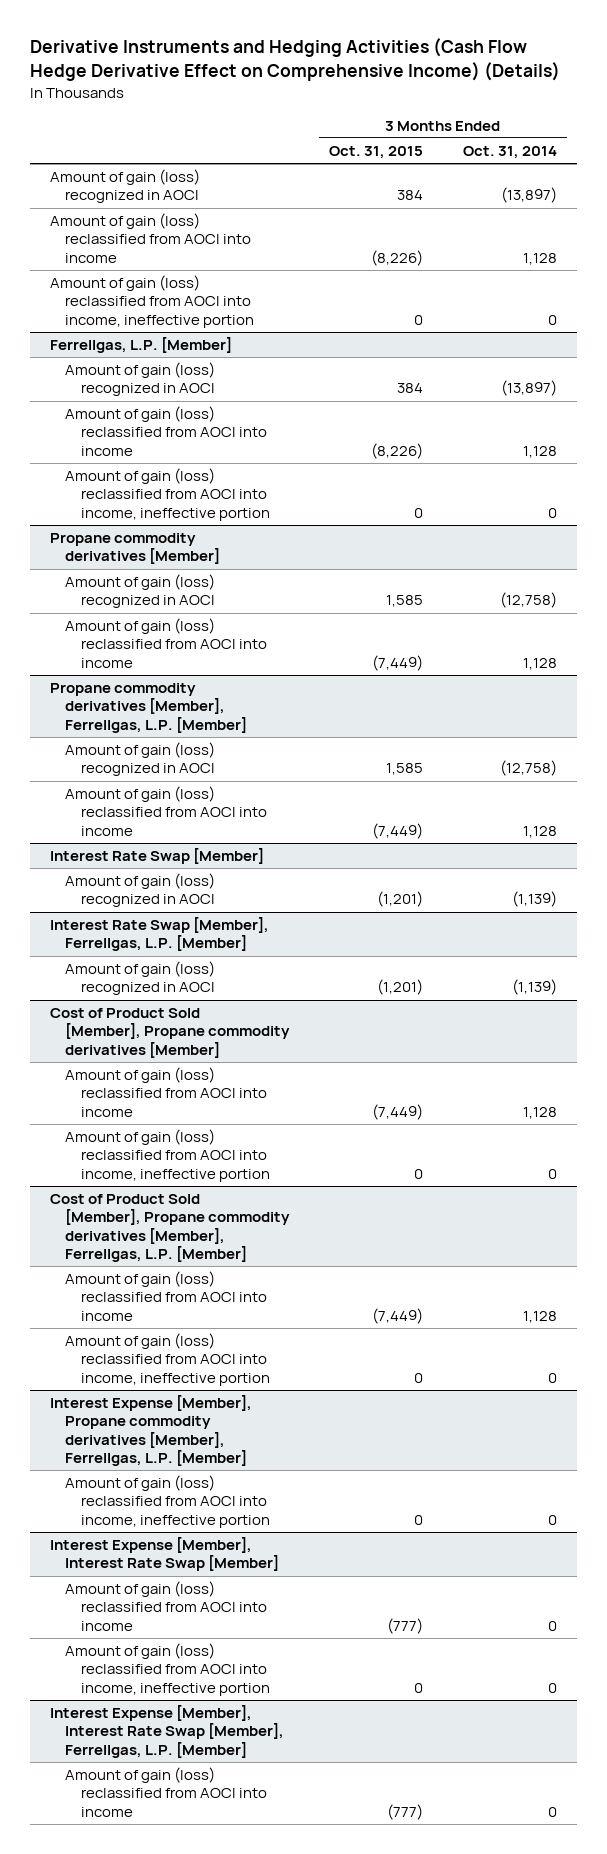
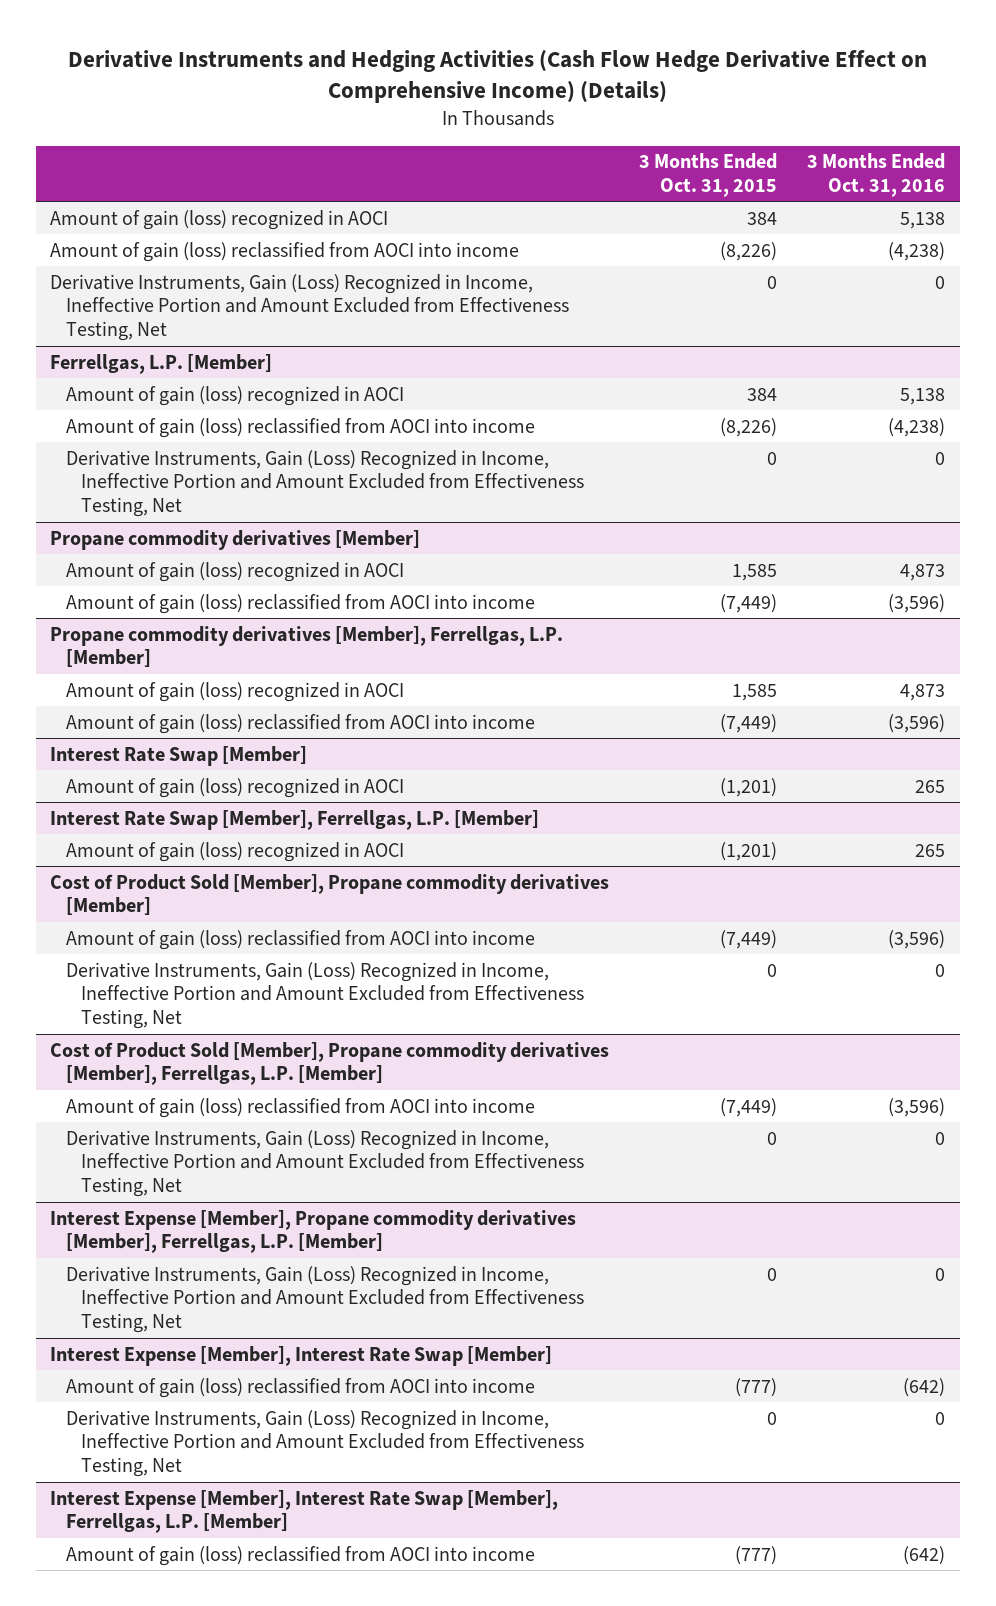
[463,146,558,160] Oct. 31, 2014 -> none
none -> [807,153,946,198] 3 Months Ended Oct. 31, 2016
[49,275,255,328] Amount of gain (loss) reclassified from AOCI into income, ineffective portion -> [50,273,569,342] Derivative Instruments, Gain (Loss) Recognized in Income, Ineffective Portion and Amount Excluded from Effectiveness Testing, Net
[65,468,270,521] Amount of gain (loss) reclassified from AOCI into income, ineffective portion -> [65,449,584,518] Derivative Instruments, Gain (Loss) Recognized in Income, Ineffective Portion and Amount Excluded from Effectiveness Testing, Net
[65,1129,270,1182] Amount of gain (loss) reclassified from AOCI into income, ineffective portion -> [65,961,584,1030] Derivative Instruments, Gain (Loss) Recognized in Income, Ineffective Portion and Amount Excluded from Effectiveness Testing, Net
[65,1333,270,1386] Amount of gain (loss) reclassified from AOCI into income, ineffective portion -> [65,1129,584,1198] Derivative Instruments, Gain (Loss) Recognized in Income, Ineffective Portion and Amount Excluded from Effectiveness Testing, Net
[65,1475,270,1528] Amount of gain (loss) reclassified from AOCI into income, ineffective portion -> [65,1265,584,1334] Derivative Instruments, Gain (Loss) Recognized in Income, Ineffective Portion and Amount Excluded from Effectiveness Testing, Net
[65,1643,270,1696] Amount of gain (loss) reclassified from AOCI into income, ineffective portion -> [65,1409,584,1478] Derivative Instruments, Gain (Loss) Recognized in Income, Ineffective Portion and Amount Excluded from Effectiveness Testing, Net

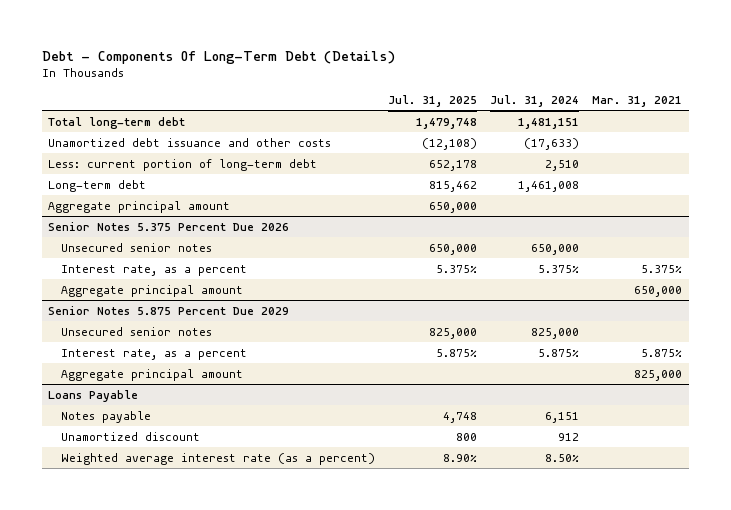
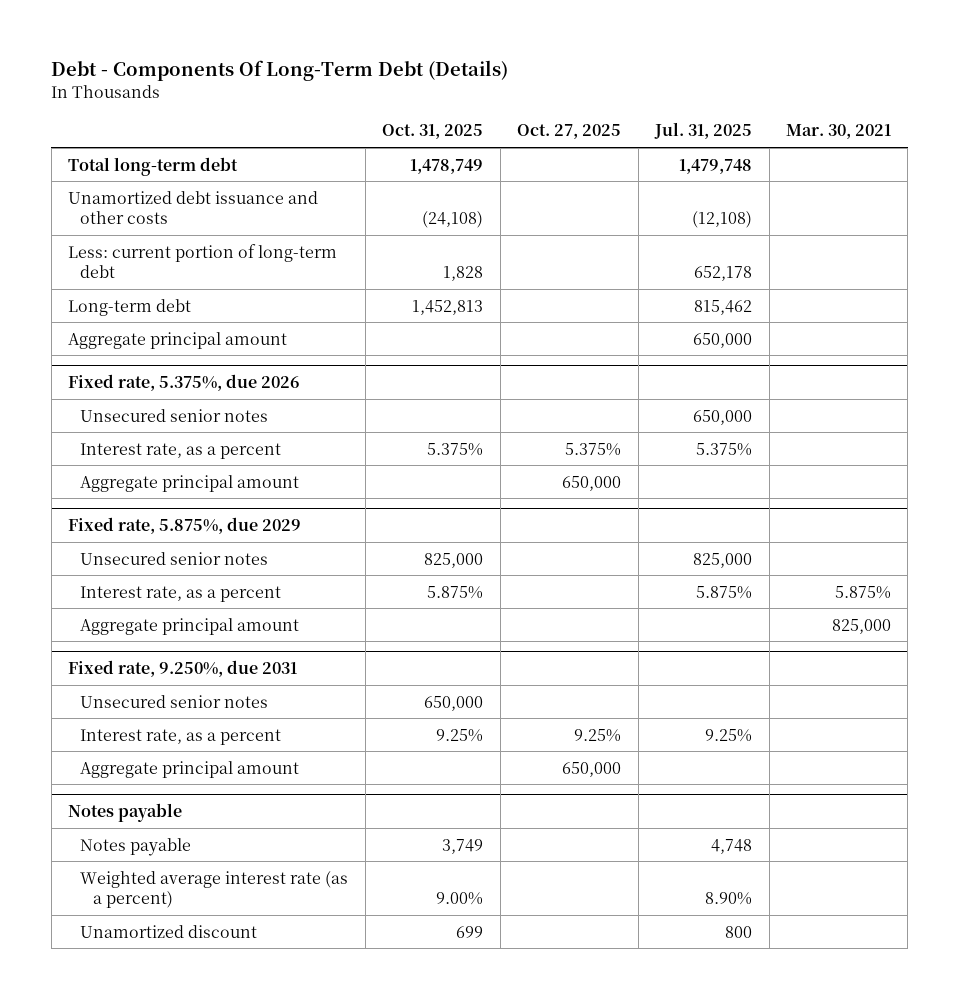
[490,95,580,108] Jul. 31, 2024 -> none
[592,96,683,108] Mar. 31, 2021 -> none
none -> [382,124,484,140] Oct. 31, 2025
none -> [517,124,622,140] Oct. 27, 2025
none -> [785,124,891,140] Mar. 30, 2021
[48,221,290,231] Senior Notes 5.375 Percent Due 2026 -> [68,373,301,391] Fixed rate, 5.375%, due 2026
[48,305,290,315] Senior Notes 5.875 Percent Due 2029 -> [68,516,302,534] Fixed rate, 5.875%, due 2029
none -> [68,659,298,677] Fixed rate, 9.250%, due 2031
none -> [80,694,269,708] Unsecured senior notes
none -> [80,728,282,745] Interest rate, as a percent
none -> [80,760,300,778] Aggregate principal amount
[48,389,139,402] Loans Payable -> [68,802,183,822] Notes payable
[61,431,201,441] Unamortized discount -> none
none -> [80,924,258,938] Unamortized discount

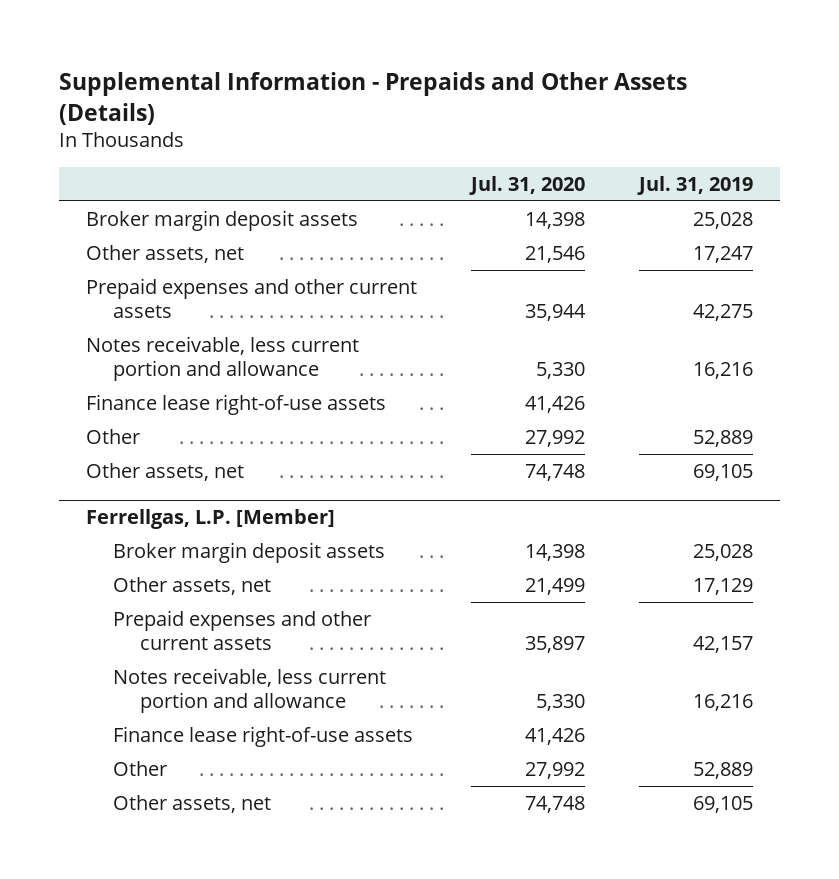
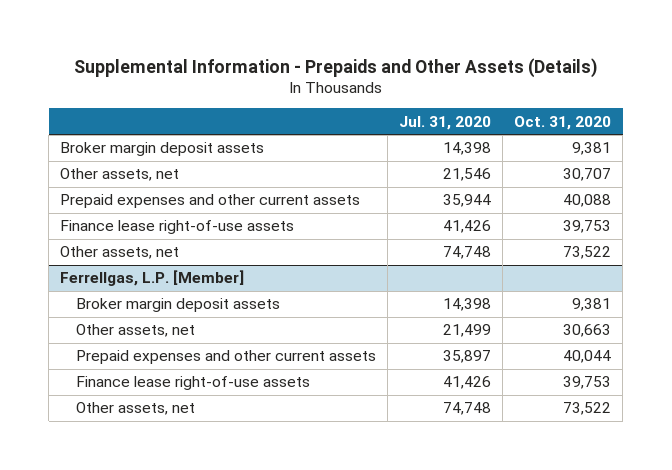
[637,175,754,195] Jul. 31, 2019 -> none
none -> [514,115,612,130] Oct. 31, 2020
[86,335,360,382] Notes receivable, less current portion and allowance -> none
[86,428,141,444] Other -> none
[112,667,386,714] Notes receivable, less current portion and allowance -> none
[112,760,167,776] Other -> none

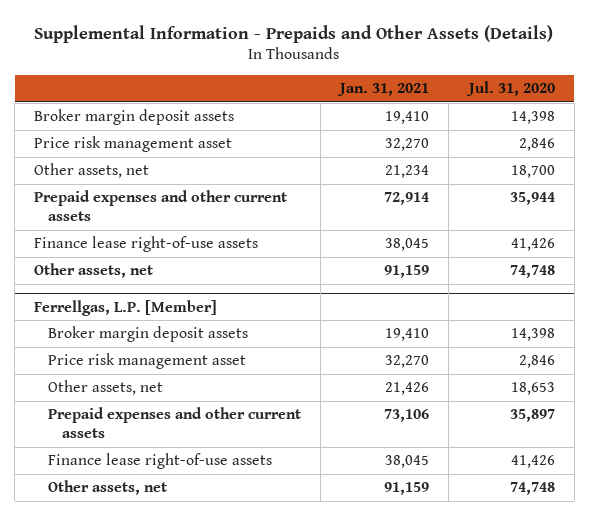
[514,115,612,130] Oct. 31, 2020 -> none
none -> [337,83,430,97] Jan. 31, 2021
none -> [34,136,233,153] Price risk management asset
[442,168,491,182] 21,546 -> [510,165,555,179] 18,700
none -> [48,353,247,370] Price risk management asset
[442,324,491,338] 21,499 -> [510,382,555,396] 18,653

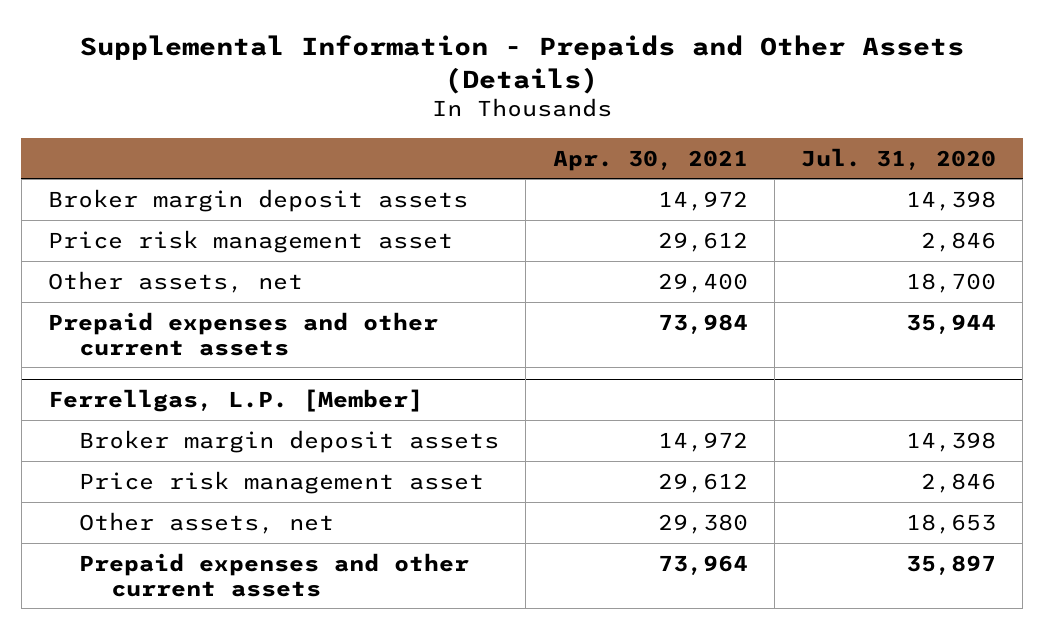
[337,83,430,97] Jan. 31, 2021 -> none
none -> [552,149,748,171] Apr. 30, 2021
[34,236,259,253] Finance lease right-of-use assets -> none
[34,263,154,279] Other assets, net -> none
[48,453,273,470] Finance lease right-of-use assets -> none
[48,480,168,496] Other assets, net -> none

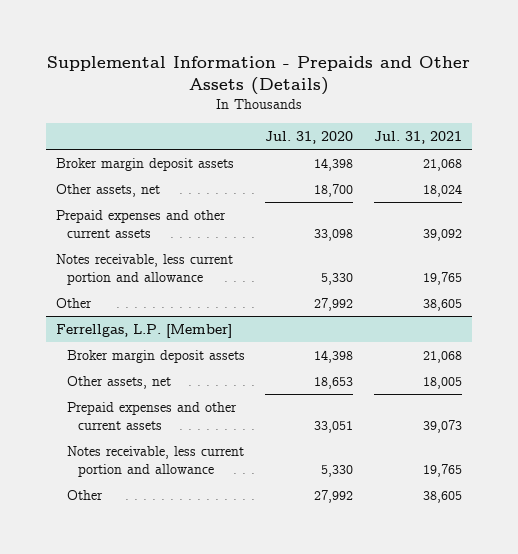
[552,149,748,171] Apr. 30, 2021 -> none
none -> [373,131,462,145] Jul. 31, 2021
[48,229,454,253] Price risk management asset -> none
[905,313,996,334] 35,944 -> [314,228,354,241] 33,098
none -> [56,253,234,285] Notes receivable, less current portion and allowance
none -> [56,297,93,308] Other
[79,470,485,494] Price risk management asset -> none
[905,554,996,575] 35,897 -> [314,420,354,433] 33,051
none -> [67,445,245,477] Notes receivable, less current portion and allowance
none -> [67,489,104,500] Other

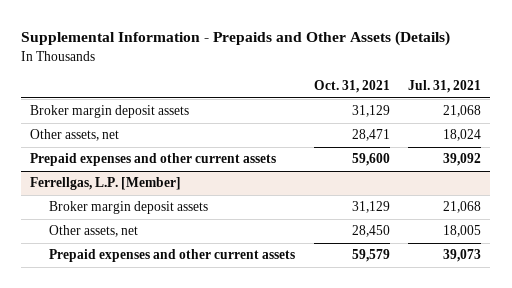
[265,131,354,145] Jul. 31, 2020 -> none
none -> [313,80,390,94] Oct. 31, 2021
[56,253,234,285] Notes receivable, less current portion and allowance -> none
[56,297,93,308] Other -> none
[67,445,245,477] Notes receivable, less current portion and allowance -> none
[67,489,104,500] Other -> none

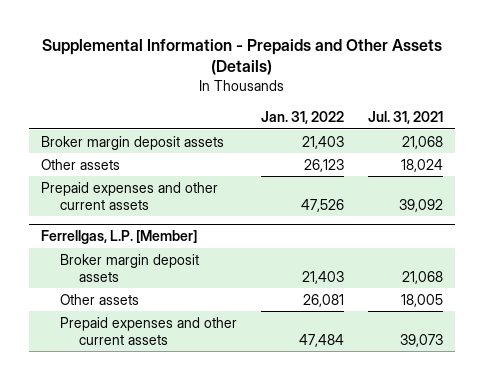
[313,80,390,94] Oct. 31, 2021 -> none
none -> [261,111,345,125] Jan. 31, 2022
[30,129,120,142] Other assets, net -> [41,158,121,170] Other assets
[49,225,139,238] Other assets, net -> [60,293,140,305] Other assets

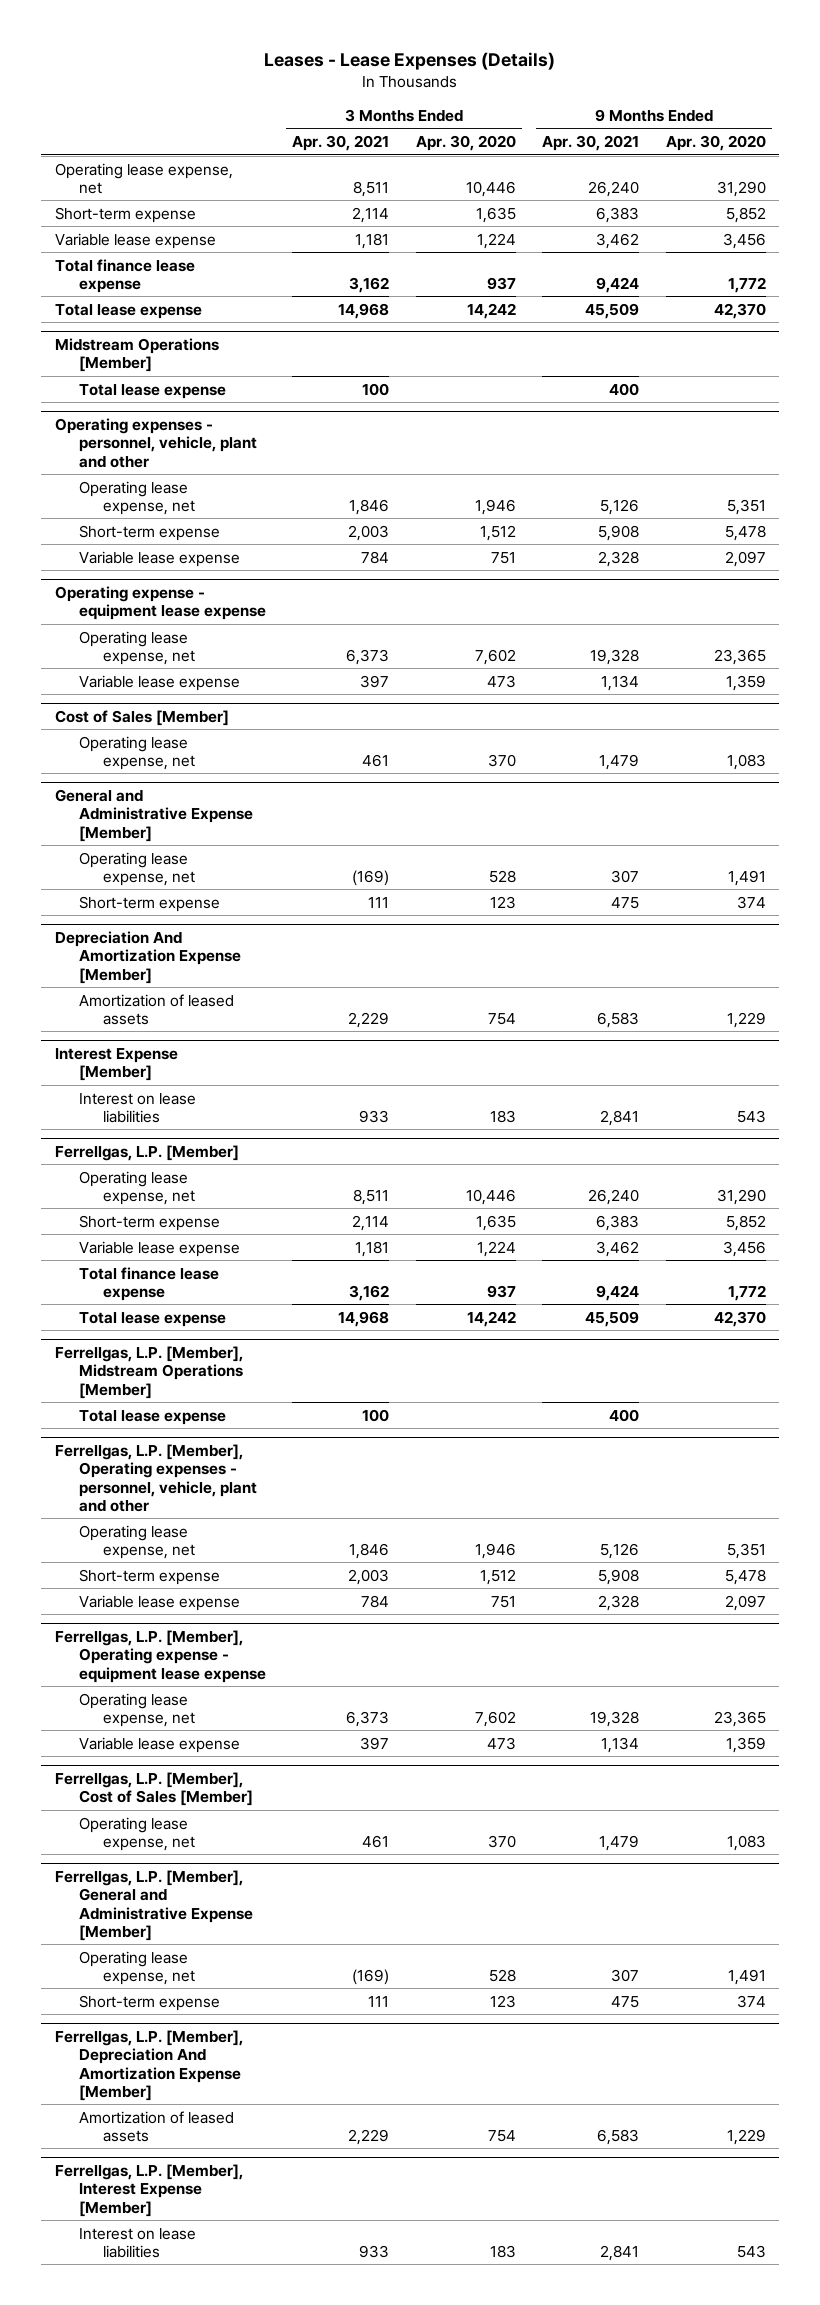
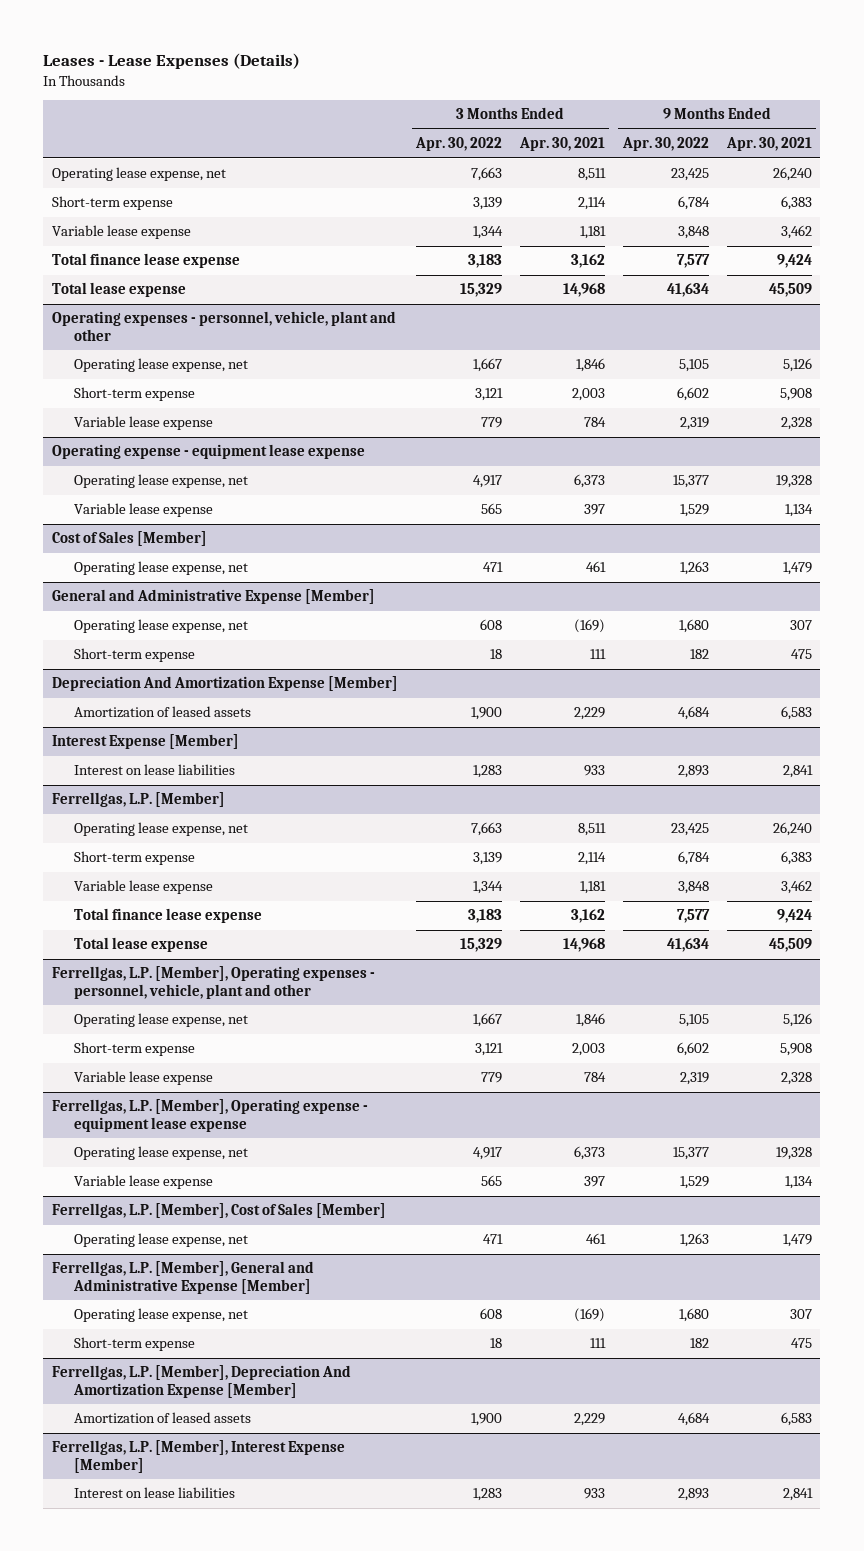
[415,135,516,152] Apr. 30, 2020 -> none
[665,135,766,152] Apr. 30, 2020 -> none
none -> [415,137,503,152] Apr. 30, 2022
none -> [621,137,709,152] Apr. 30, 2022
[54,337,219,373] Midstream Operations [Member] -> none
[78,383,226,399] Total lease expense -> none
[54,1345,243,1399] Ferrellgas, L.P. [Member], Midstream Operations [Member] -> none
[78,1409,226,1425] Total lease expense -> none

